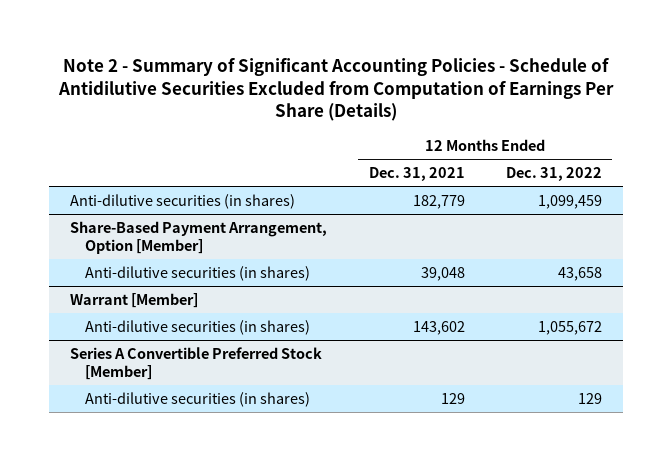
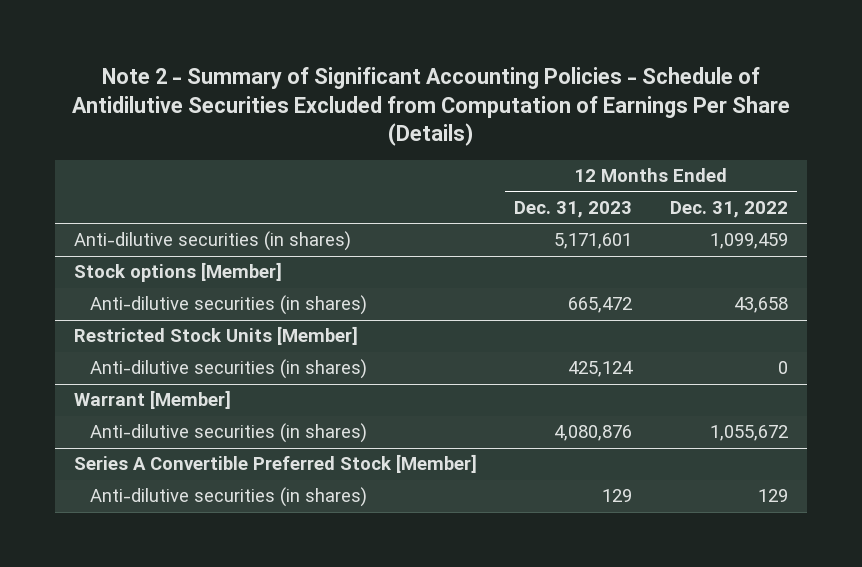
[368,166,465,181] Dec. 31, 2021 -> none
none -> [514,200,633,218] Dec. 31, 2023
[70,220,328,254] Share-Based Payment Arrangement, Option [Member] -> [73,262,282,283] Stock options [Member]
none -> [73,326,358,346] Restricted Stock Units [Member]
none -> [89,359,367,380] Anti-dilutive securities (in shares)

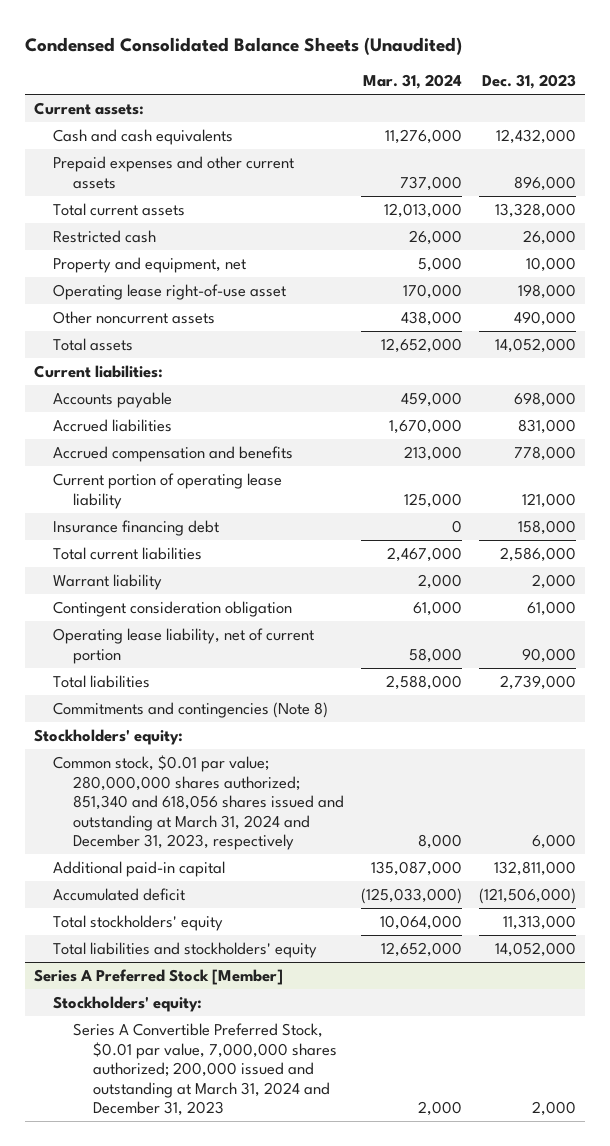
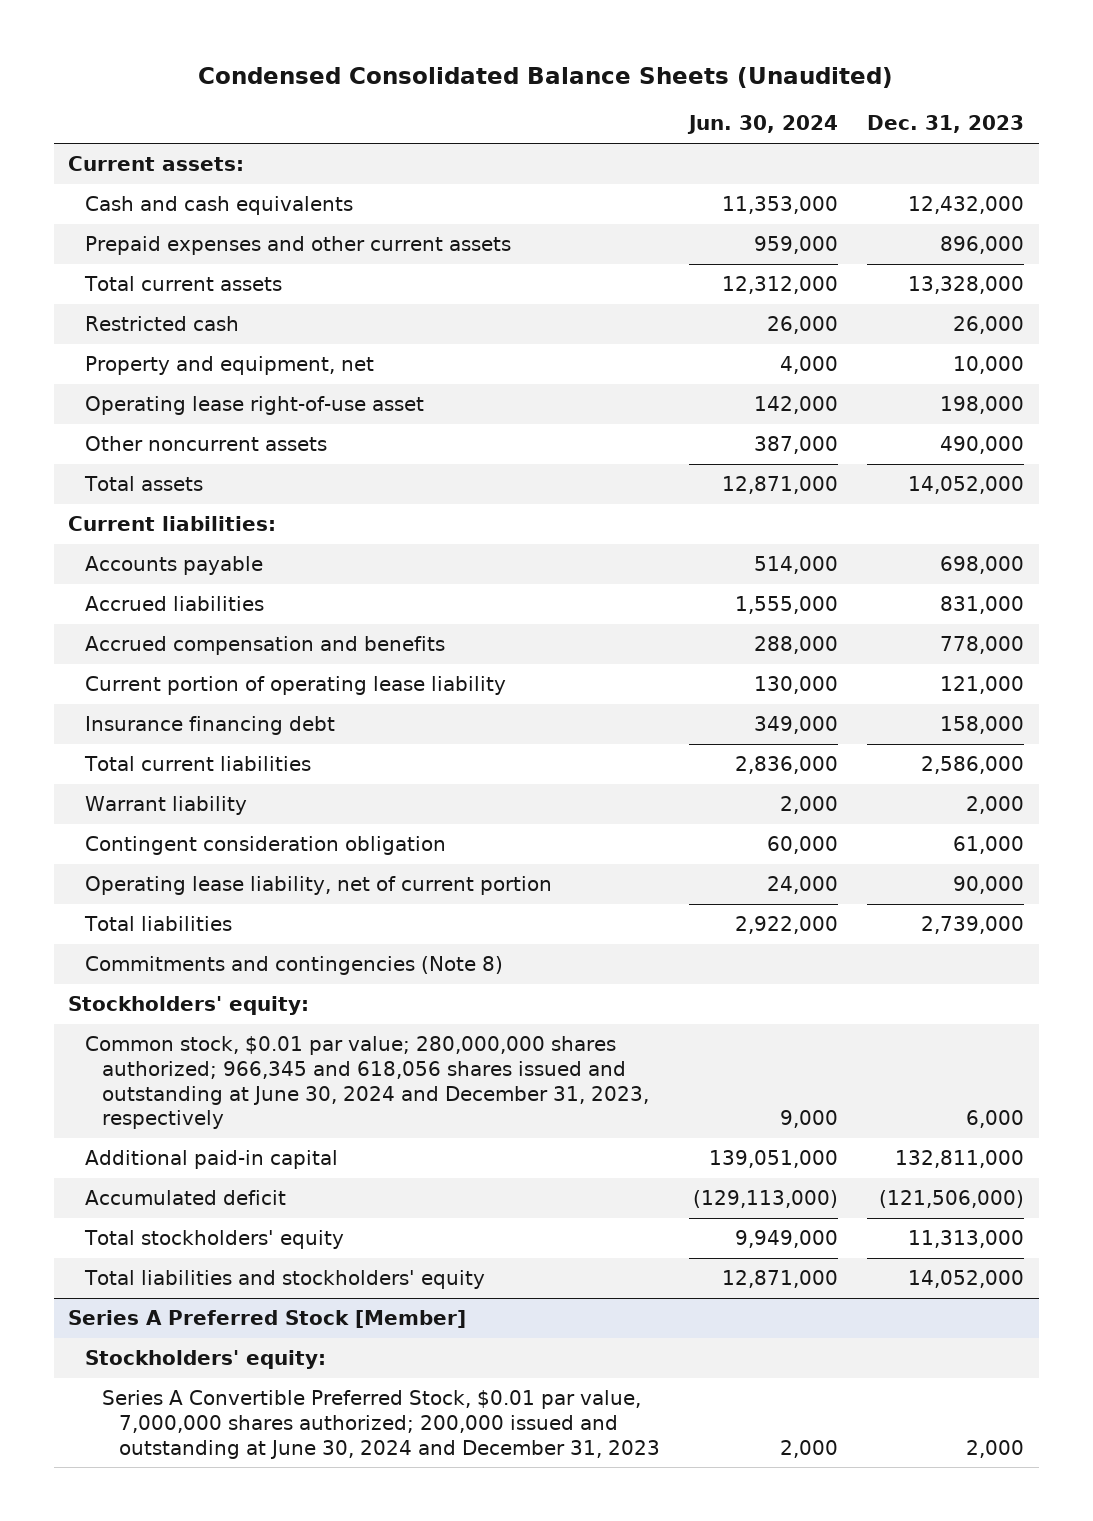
[363,74,463,90] Mar. 31, 2024 -> none
none -> [686,115,838,135] Jun. 30, 2024
[53,754,345,851] Common stock, $0.01 par value; 280,000,000 shares authorized; 851,340 and 618,056 shares issued and outstanding at March 31, 2024 and December 31, 2023, respectively -> [85,1035,649,1130] Common stock, $0.01 par value; 280,000,000 shares authorized; 966,345 and 618,056 shares issued and outstanding at June 30, 2024 and December 31, 2023, respectively
[73,1022,337,1117] Series A Convertible Preferred Stock, $0.01 par value, 7,000,000 shares authorized; 200,000 issued and outstanding at March 31, 2024 and December 31, 2023 -> [101,1389,660,1459] Series A Convertible Preferred Stock, $0.01 par value, 7,000,000 shares authorized; 200,000 issued and outstanding at June 30, 2024 and December 31, 2023

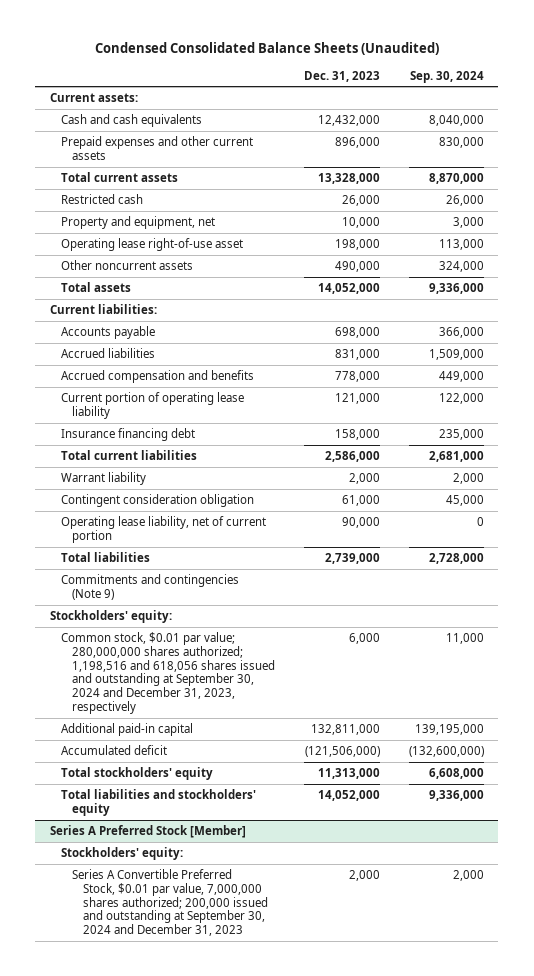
[686,115,838,135] Jun. 30, 2024 -> none
none -> [409,70,484,83] Sep. 30, 2024
[85,955,504,975] Commitments and contingencies (Note 8) -> [60,574,239,600] Commitments and contingencies (Note 9)
[85,1035,649,1130] Common stock, $0.01 par value; 280,000,000 shares authorized; 966,345 and 618,056 shares issued and outstanding at June 30, 2024 and December 31, 2023, respectively -> [60,632,275,714] Common stock, $0.01 par value; 280,000,000 shares authorized; 1,198,516 and 618,056 shares issued and outstanding at September 30, 2024 and December 31, 2023, respectively
[101,1389,660,1459] Series A Convertible Preferred Stock, $0.01 par value, 7,000,000 shares authorized; 200,000 issued and outstanding at June 30, 2024 and December 31, 2023 -> [71,869,268,937] Series A Convertible Preferred Stock, $0.01 par value, 7,000,000 shares authorized; 200,000 issued and outstanding at September 30, 2024 and December 31, 2023

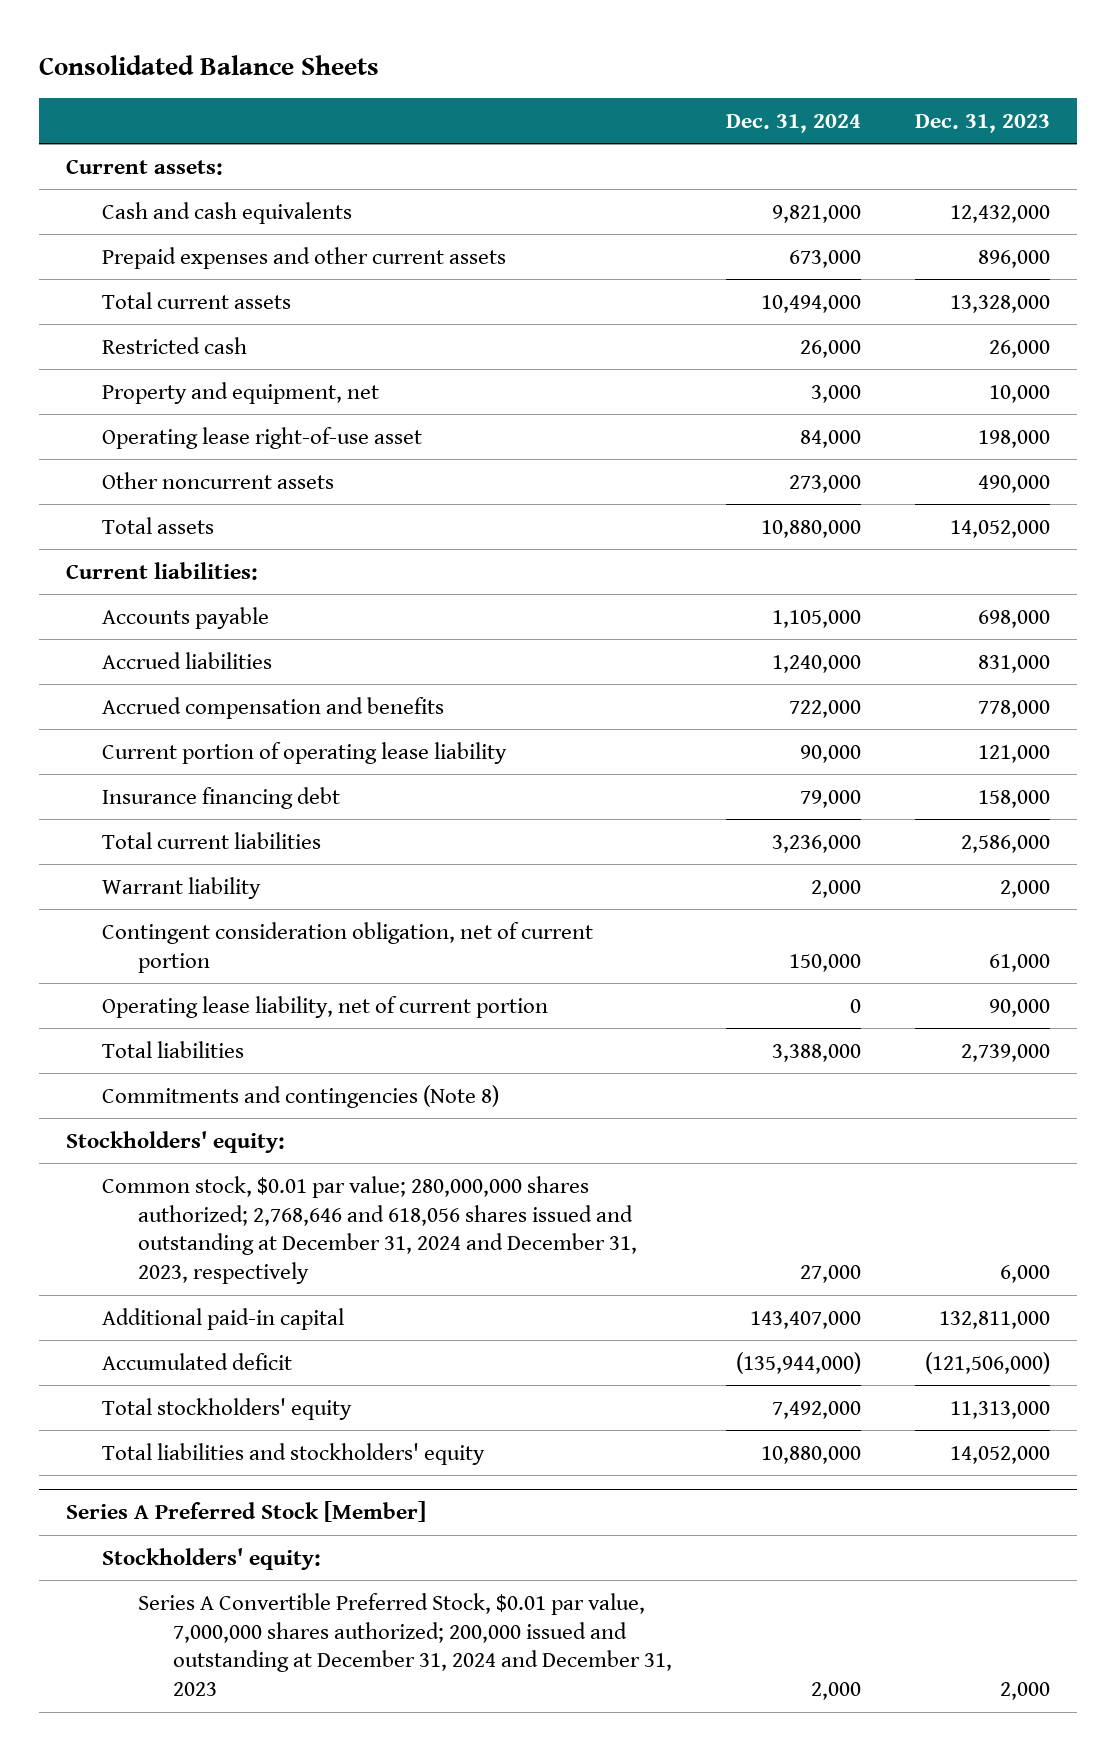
[94,42,439,56] Condensed Consolidated Balance Sheets (Unaudited) -> [39,54,380,75] Consolidated Balance Sheets
[409,70,484,83] Sep. 30, 2024 -> none
none -> [726,113,862,133] Dec. 31, 2024
[60,494,254,508] Contingent consideration obligation -> [101,921,593,973] Contingent consideration obligation, net of current portion
[60,574,239,600] Commitments and contingencies (Note 9) -> [101,1084,499,1108] Commitments and contingencies (Note 8)
[60,632,275,714] Common stock, $0.01 par value; 280,000,000 shares authorized; 1,198,516 and 618,056 shares issued and outstanding at September 30, 2024 and December 31, 2023, respectively -> [101,1175,637,1285] Common stock, $0.01 par value; 280,000,000 shares authorized; 2,768,646 and 618,056 shares issued and outstanding at December 31, 2024 and December 31, 2023, respectively
[71,869,268,937] Series A Convertible Preferred Stock, $0.01 par value, 7,000,000 shares authorized; 200,000 issued and outstanding at September 30, 2024 and December 31, 2023 -> [137,1592,673,1697] Series A Convertible Preferred Stock, $0.01 par value, 7,000,000 shares authorized; 200,000 issued and outstanding at December 31, 2024 and December 31, 2023

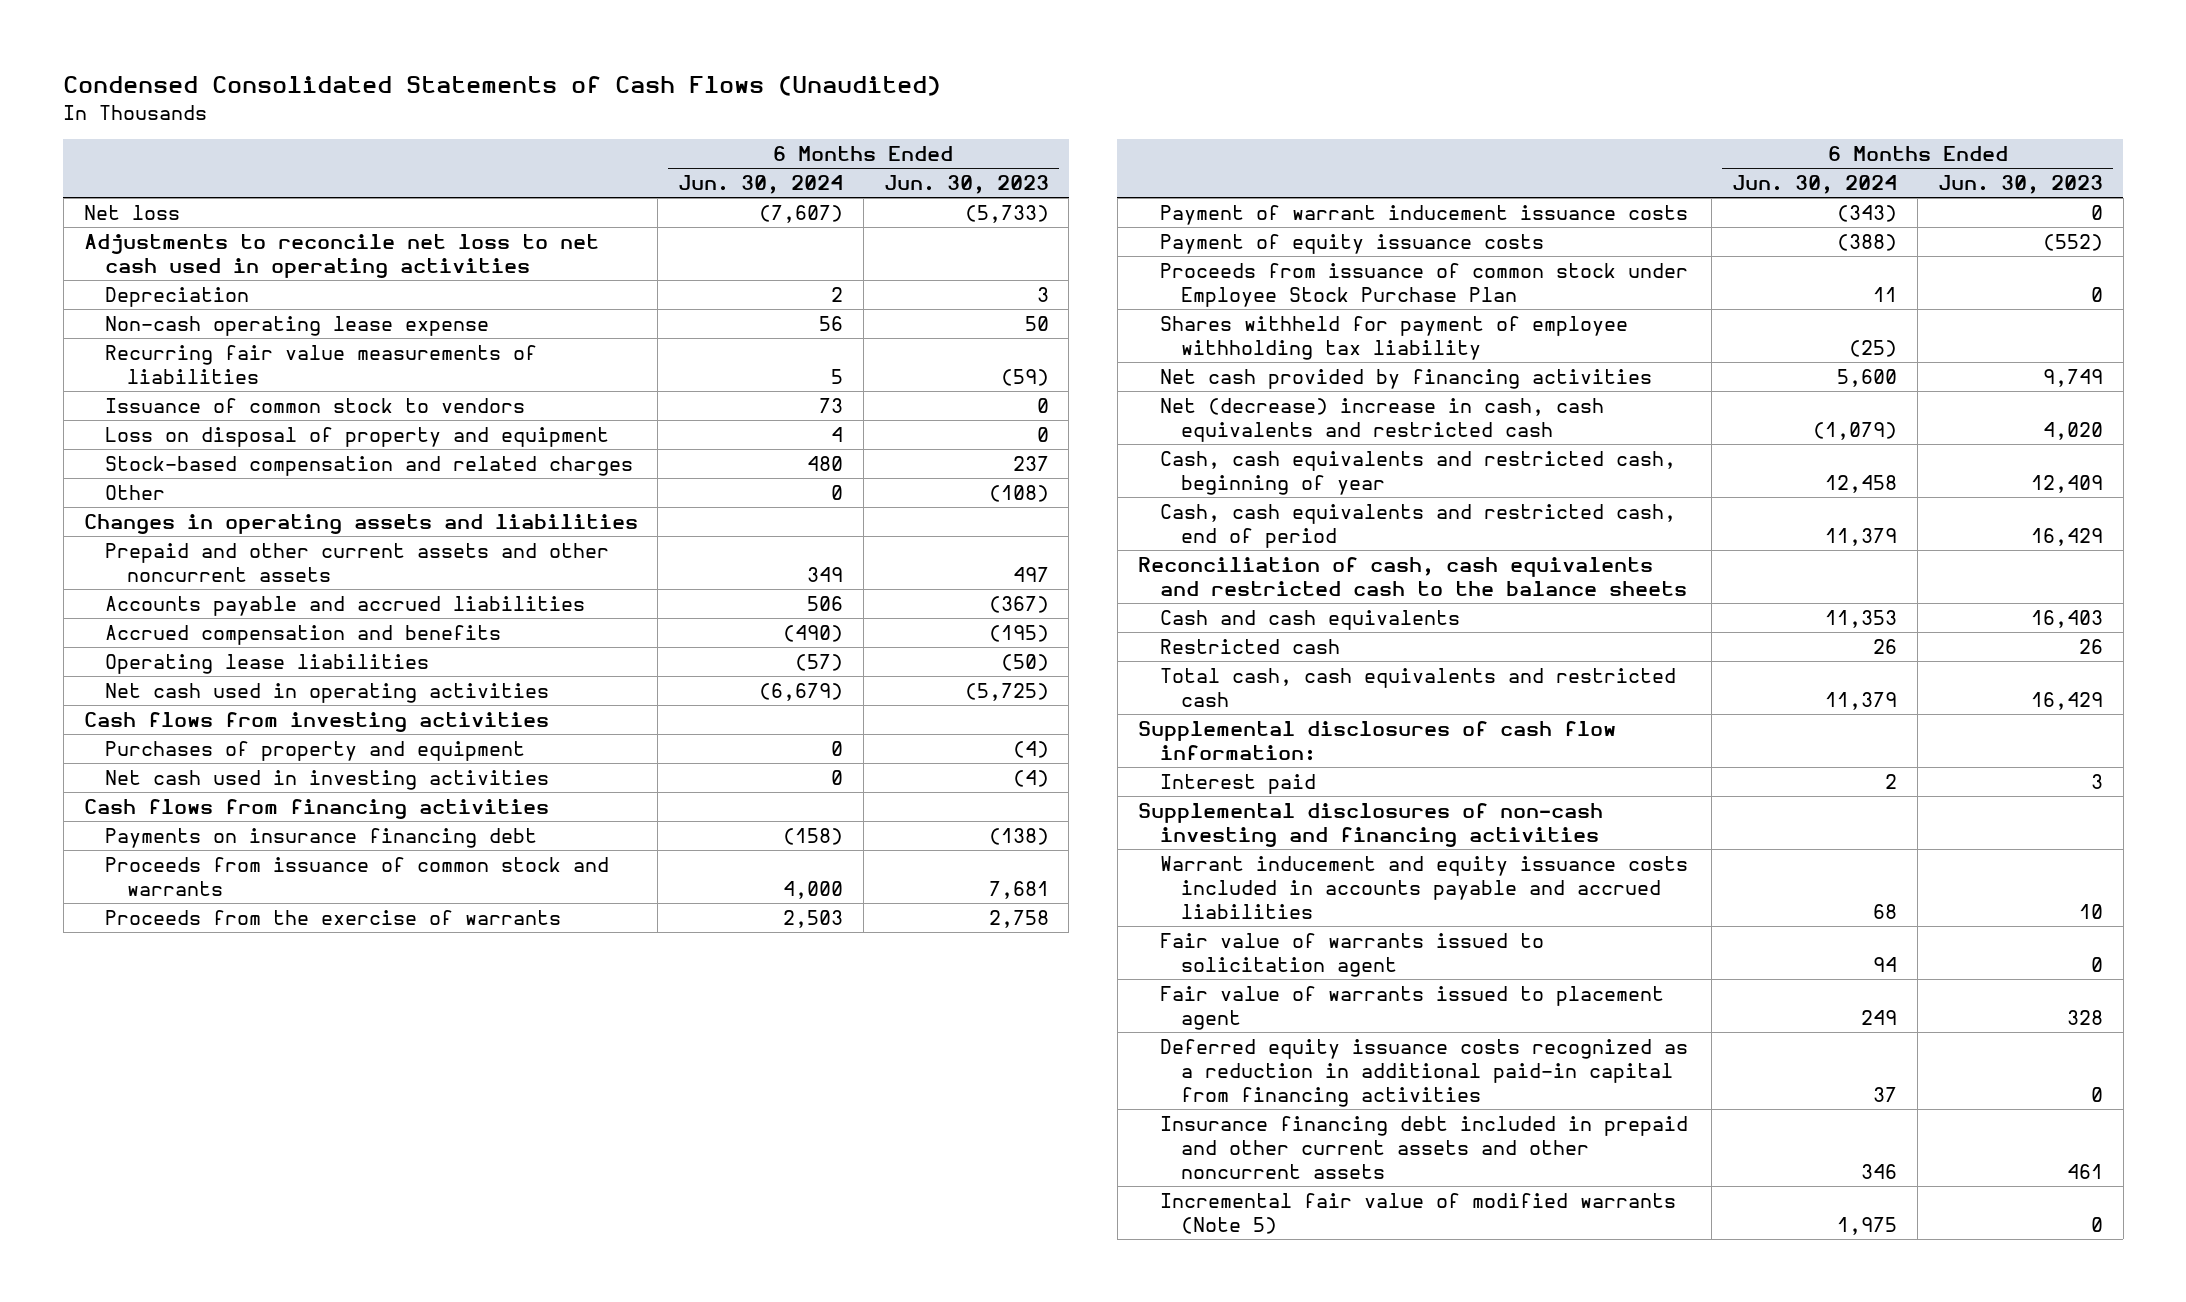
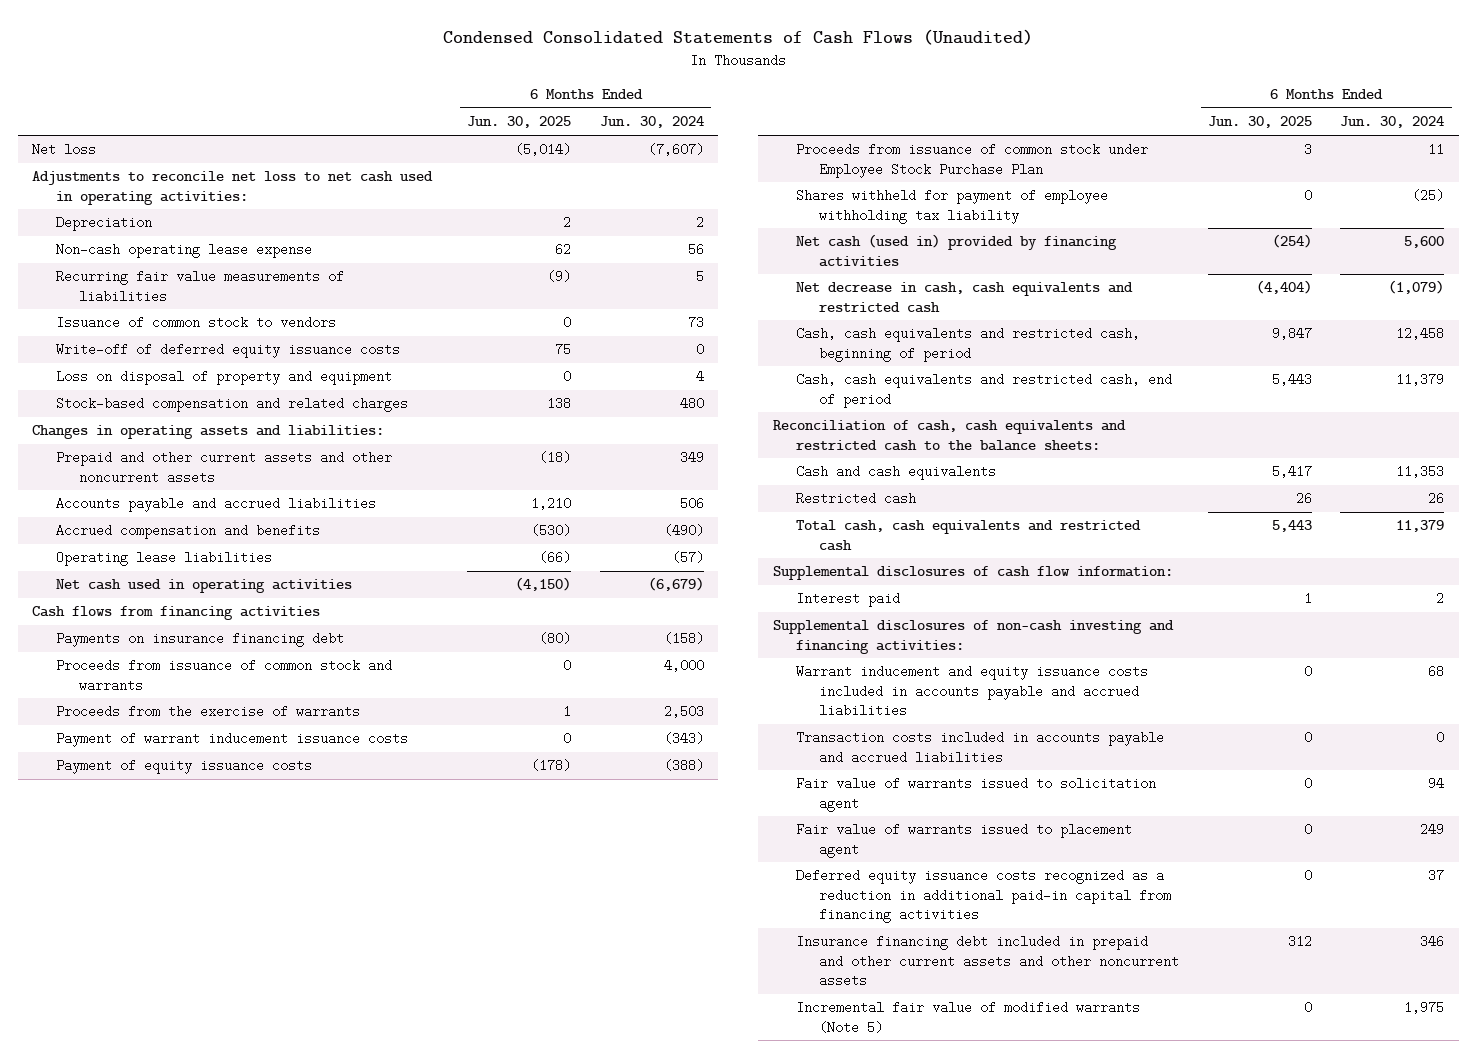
[883,175,1049,195] Jun. 30, 2023 -> none
none -> [467,116,572,129] Jun. 30, 2025
[83,233,599,278] Adjustments to reconcile net loss to net cash used in operating activities -> [32,171,434,205] Adjustments to reconcile net loss to net cash used in operating activities:
none -> [55,343,400,359] Write-off of deferred equity issuance costs
[105,484,166,500] Other -> none
[83,513,638,534] Changes in operating assets and liabilities -> [32,425,385,440] Changes in operating assets and liabilities:
[83,711,549,732] Cash flows from investing activities -> none
[105,740,526,761] Purchases of property and equipment -> none
[105,769,550,790] Net cash used in investing activities -> none
[1159,368,1652,389] Net cash provided by financing activities -> [795,234,1117,267] Net cash (used in) provided by financing activities
[1159,397,1604,442] Net (decrease) increase in cash, cash equivalents and restricted cash -> [795,282,1133,313] Net decrease in cash, cash equivalents and restricted cash
[1159,450,1676,495] Cash, cash equivalents and restricted cash, beginning of year -> [795,327,1140,362] Cash, cash equivalents and restricted cash, beginning of period
[1137,556,1687,596] Reconciliation of cash, cash equivalents and restricted cash to the balance sheets -> [772,420,1126,451] Reconciliation of cash, cash equivalents and restricted cash to the balance sheets:
[1137,802,1603,847] Supplemental disclosures of non-cash investing and financing activities -> [772,620,1174,654] Supplemental disclosures of non-cash investing and financing activities:
none -> [795,731,1164,764] Transaction costs included in accounts payable and accrued liabilities

